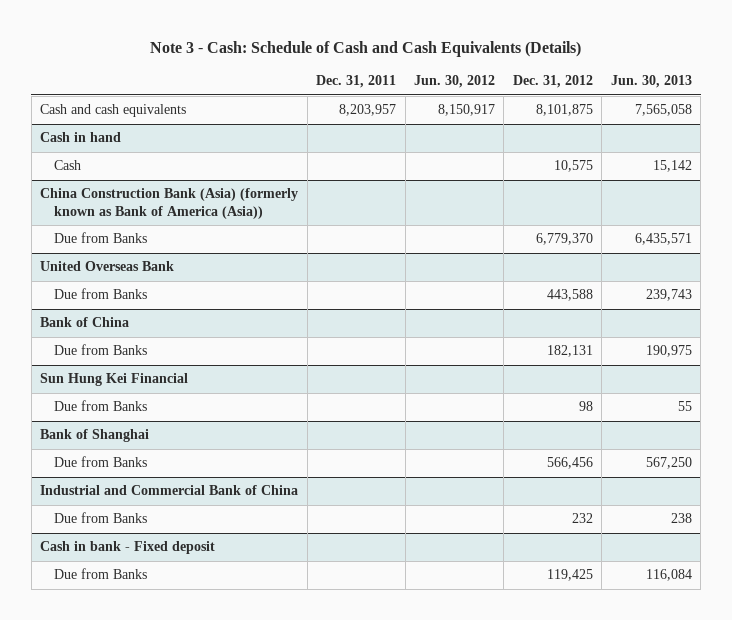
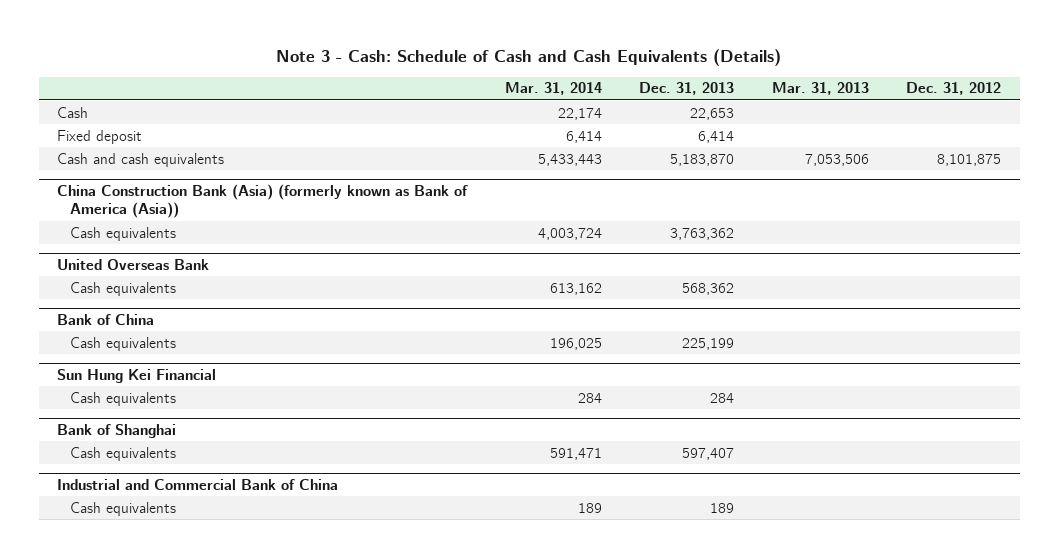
[316,75,397,89] Dec. 31, 2011 -> none
[413,75,495,89] Jun. 30, 2012 -> none
[610,75,692,89] Jun. 30, 2013 -> none
none -> [504,82,602,96] Mar. 31, 2014
none -> [639,82,735,96] Dec. 31, 2013
none -> [771,82,869,96] Mar. 31, 2013
none -> [57,106,89,118] Cash
none -> [57,129,143,144] Fixed deposit
[40,132,122,143] Cash in hand -> none
[54,160,82,171] Cash -> none
[54,232,148,244] Due from Banks -> none
none -> [69,226,176,241] Cash equivalents
[54,288,148,300] Due from Banks -> none
none -> [69,281,176,296] Cash equivalents
[54,344,148,356] Due from Banks -> none
none -> [69,336,176,351] Cash equivalents
[54,400,148,412] Due from Banks -> none
none -> [69,391,176,406] Cash equivalents
[54,456,148,468] Due from Banks -> none
none -> [69,446,176,461] Cash equivalents
[54,512,148,524] Due from Banks -> none
[40,541,216,555] Cash in bank - Fixed deposit -> none
[54,568,148,580] Due from Banks -> none
none -> [69,501,176,516] Cash equivalents

